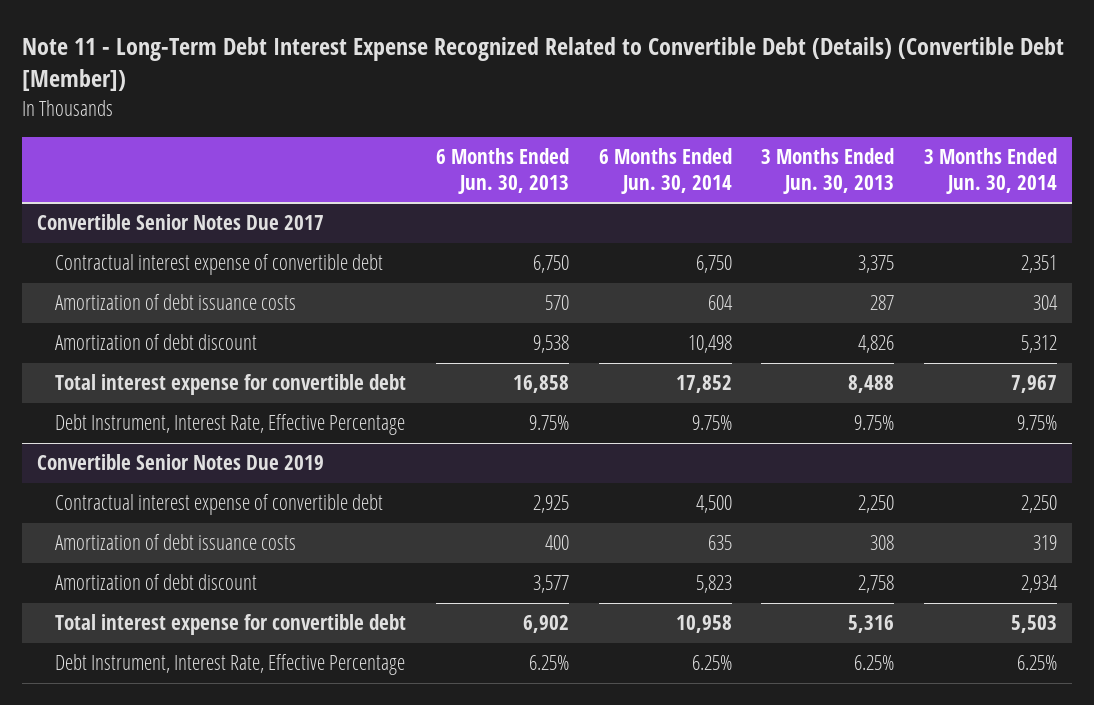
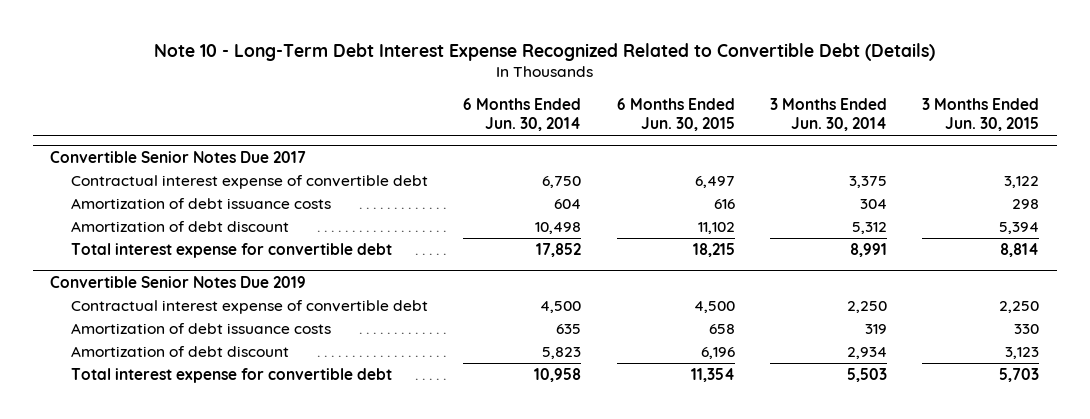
[22,36,1065,92] Note 11 - Long-Term Debt Interest Expense Recognized Related to Convertible Debt (Details) (Convertible Debt [Member]) -> [153,42,935,61] Note 10 - Long-Term Debt Interest Expense Recognized Related to Convertible Debt (Details)
[435,148,569,194] 6 Months Ended Jun. 30, 2013 -> none
[761,148,895,194] 3 Months Ended Jun. 30, 2013 -> none
none -> [616,97,735,132] 6 Months Ended Jun. 30, 2015
none -> [922,97,1040,132] 3 Months Ended Jun. 30, 2015
[1021,255,1058,274] 2,351 -> [849,176,888,189] 3,375
[54,414,405,436] Debt Instrument, Interest Rate, Effective Percentage -> none
[1011,375,1058,394] 7,967 -> [850,243,888,258] 8,991
[54,654,405,676] Debt Instrument, Interest Rate, Effective Percentage -> none

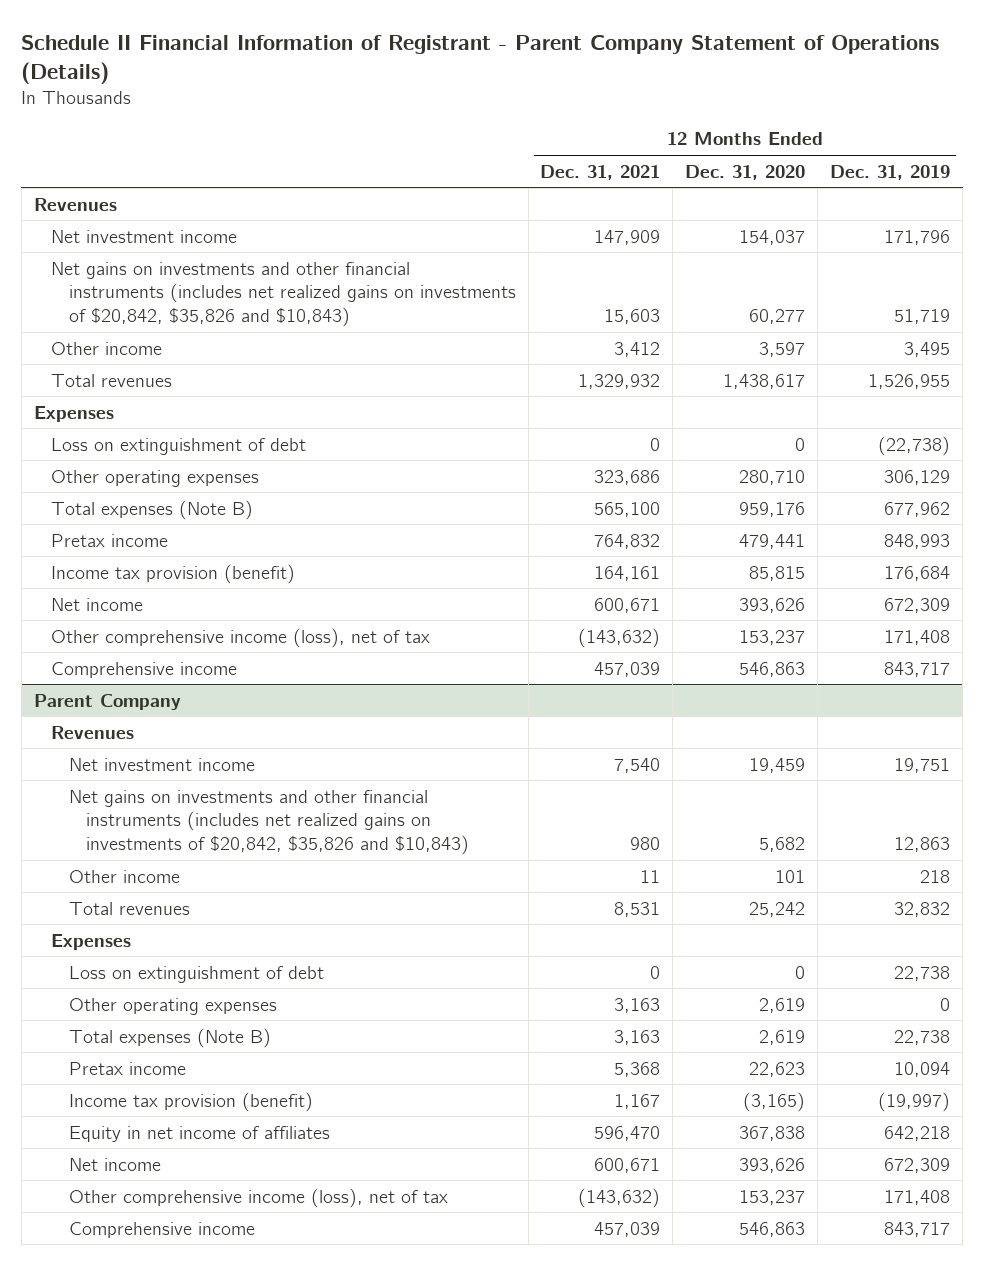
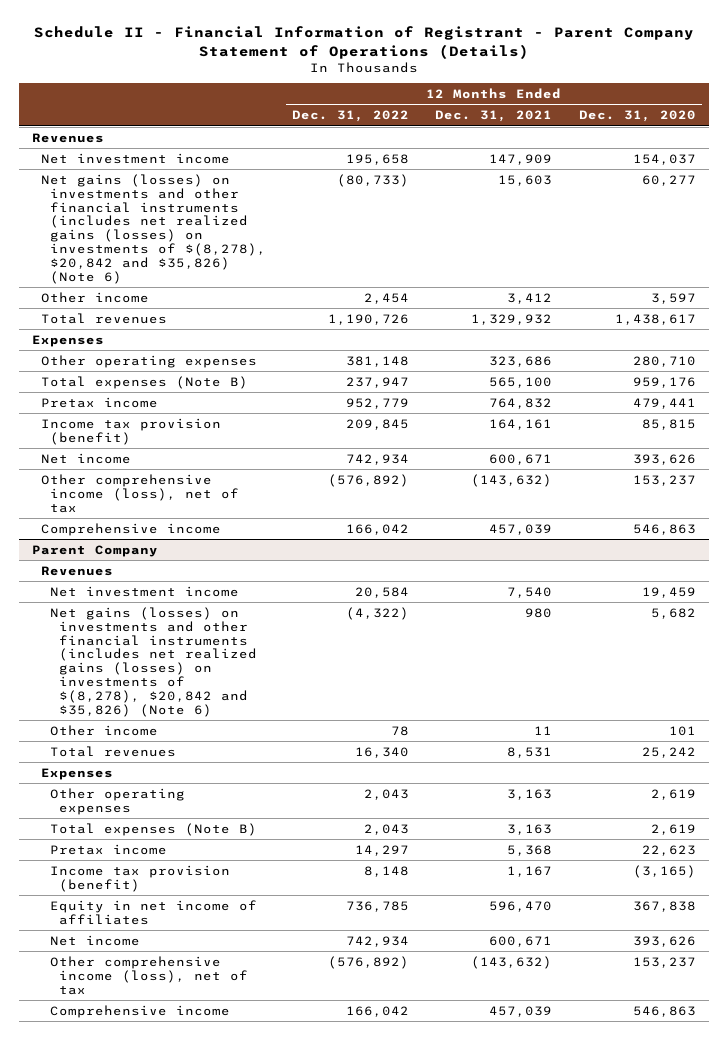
[21,35,940,85] Schedule II Financial Information of Registrant - Parent Company Statement of Operations (Details) -> [33,26,694,59] Schedule II - Financial Information of Registrant - Parent Company Statement of Operations (Details)
[830,164,951,180] Dec. 31, 2019 -> none
none -> [292,110,410,123] Dec. 31, 2022
[51,261,516,327] Net gains on investments and other financial instruments (includes net realized gains on investments of $20,842, $35,826 and $10,843) -> [41,173,267,284] Net gains (losses) on investments and other financial instruments (includes net realized gains (losses) on investments of $(8,278), $20,842 and $35,826) (Note 6)
[51,437,307,455] Loss on extinguishment of debt -> none
[68,789,469,855] Net gains on investments and other financial instruments (includes net realized gains on investments of $20,842, $35,826 and $10,843) -> [50,606,258,717] Net gains (losses) on investments and other financial instruments (includes net realized gains (losses) on investments of $(8,278), $20,842 and $35,826) (Note 6)
[68,965,324,983] Loss on extinguishment of debt -> none

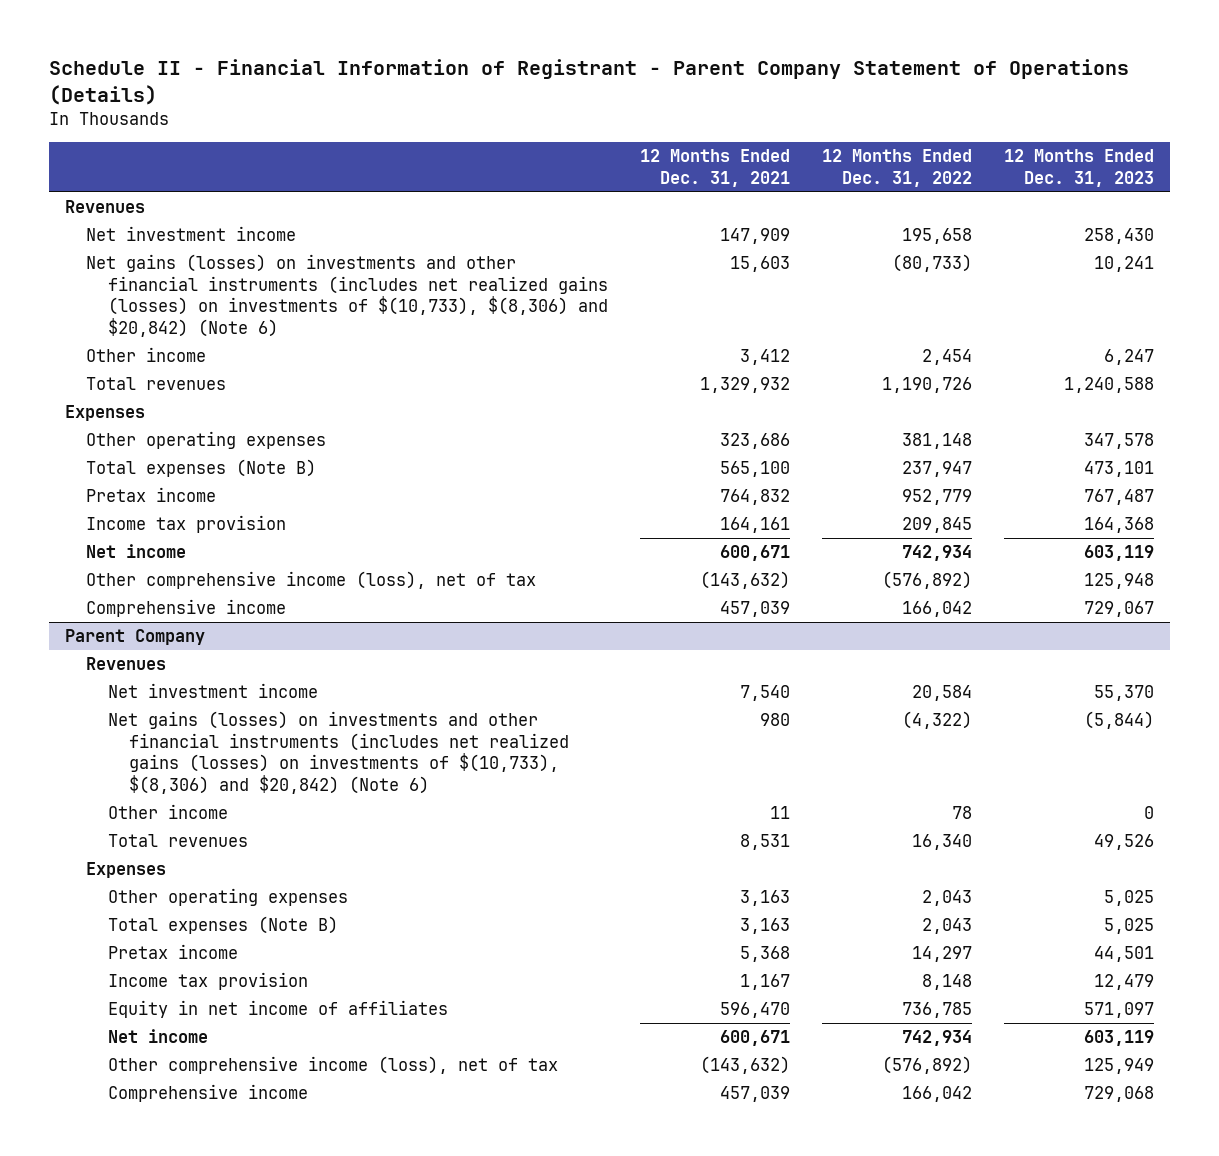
[578,110,696,123] Dec. 31, 2020 -> none
none -> [1004,149,1155,187] 12 Months Ended Dec. 31, 2023
[41,173,267,284] Net gains (losses) on investments and other financial instruments (includes net realized gains (losses) on investments of $(8,278), $20,842 and $35,826) (Note 6) -> [86,254,608,337] Net gains (losses) on investments and other financial instruments (includes net realized gains (losses) on investments of $(10,733), $(8,306) and $20,842) (Note 6)
[41,417,222,445] Income tax provision (benefit) -> [86,515,287,534] Income tax provision
[50,606,258,717] Net gains (losses) on investments and other financial instruments (includes net realized gains (losses) on investments of $(8,278), $20,842 and $35,826) (Note 6) -> [107,711,570,794] Net gains (losses) on investments and other financial instruments (includes net realized gains (losses) on investments of $(10,733), $(8,306) and $20,842) (Note 6)
[50,864,231,892] Income tax provision (benefit) -> [107,972,308,991] Income tax provision

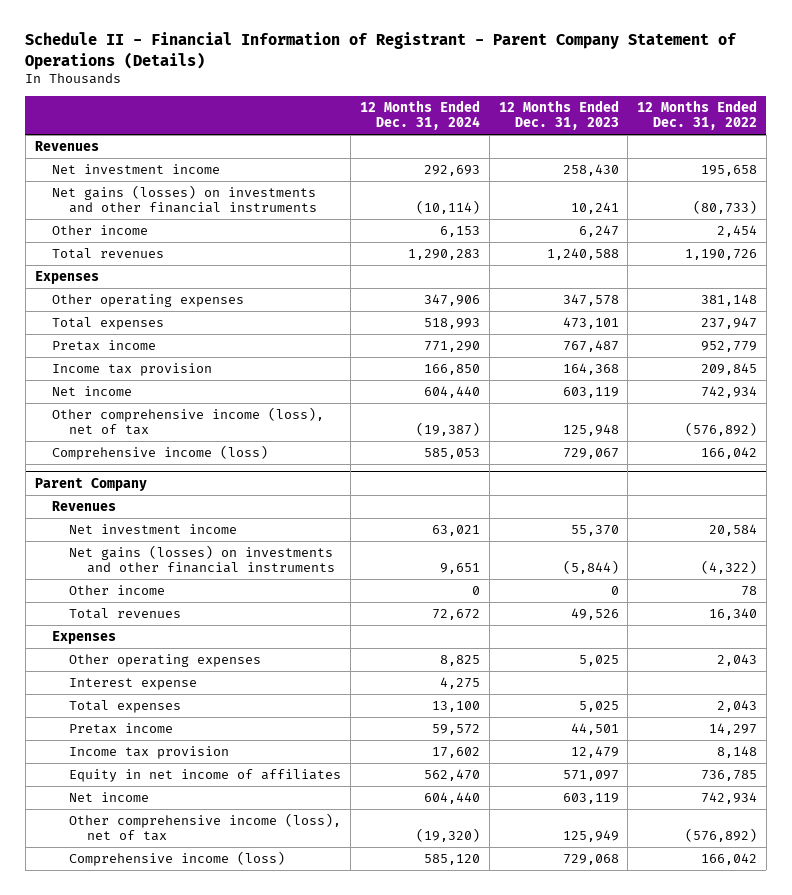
[639,149,790,187] 12 Months Ended Dec. 31, 2021 -> none
none -> [359,100,480,131] 12 Months Ended Dec. 31, 2024
[86,254,608,337] Net gains (losses) on investments and other financial instruments (includes net realized gains (losses) on investments of $(10,733), $(8,306) and $20,842) (Note 6) -> [51,185,318,214] Net gains (losses) on investments and other financial instruments
[86,459,317,478] Total expenses (Note B) -> [51,317,164,331] Total expenses
[86,599,287,618] Comprehensive income -> [51,445,268,461] Comprehensive income (loss)
[107,711,570,794] Net gains (losses) on investments and other financial instruments (includes net realized gains (losses) on investments of $(10,733), $(8,306) and $20,842) (Note 6) -> [69,545,335,574] Net gains (losses) on investments and other financial instruments
none -> [69,678,198,691] Interest expense
[107,916,338,935] Total expenses (Note B) -> [69,700,182,714] Total expenses
[107,1084,308,1103] Comprehensive income -> [69,851,286,867] Comprehensive income (loss)

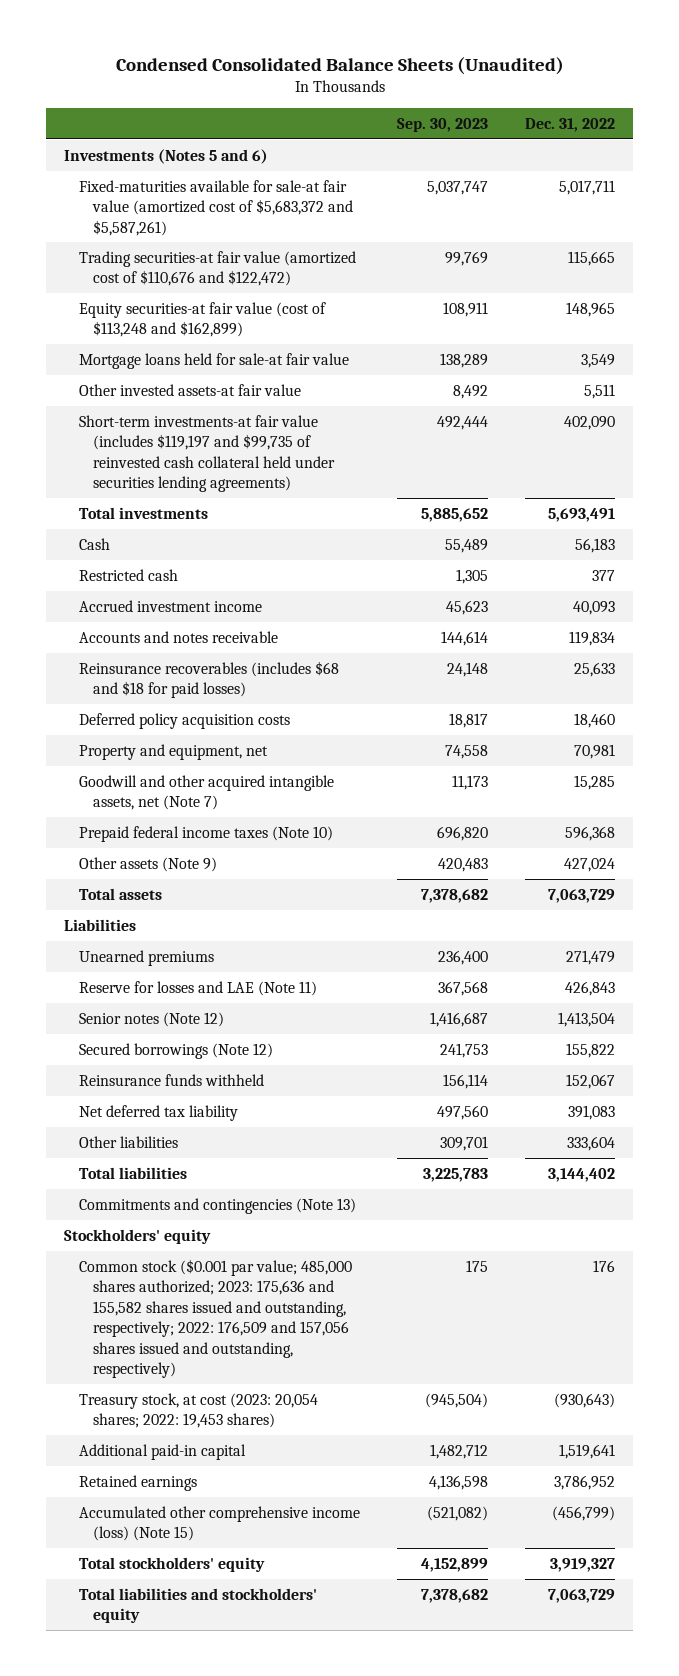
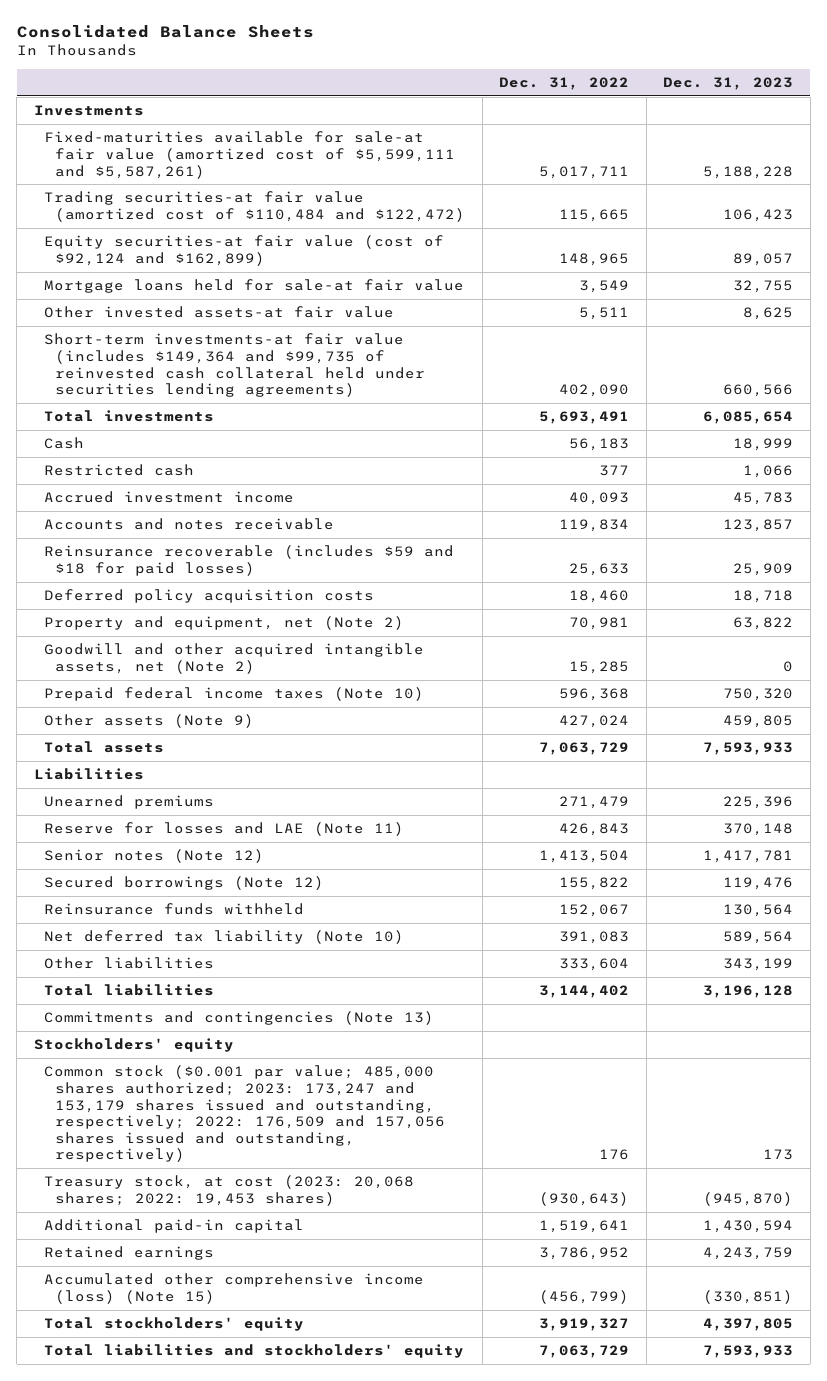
[115,56,564,75] Condensed Consolidated Balance Sheets (Unaudited) -> [16,25,314,39] Consolidated Balance Sheets
[396,118,488,133] Sep. 30, 2023 -> none
none -> [663,76,794,90] Dec. 31, 2023
[64,148,269,164] Investments (Notes 5 and 6) -> [33,105,144,117] Investments
[78,179,353,236] Fixed-maturities available for sale-at fair value (amortized cost of $5,683,372 and $5,587,261) -> [44,131,456,179] Fixed-maturities available for sale-at fair value (amortized cost of $5,599,111 and $5,587,261)
[78,250,356,287] Trading securities-at fair value (amortized cost of $110,676 and $122,472) -> [44,191,466,222] Trading securities-at fair value (amortized cost of $110,484 and $122,472)
[78,301,326,338] Equity securities-at fair value (cost of $113,248 and $162,899) -> [44,235,445,266] Equity securities-at fair value (cost of $92,124 and $162,899)
[78,414,335,493] Short-term investments-at fair value (includes $119,197 and $99,735 of reinvested cash collateral held under securities lending agreements) -> [44,333,426,398] Short-term investments-at fair value (includes $149,364 and $99,735 of reinvested cash collateral held under securities lending agreements)
[78,660,339,699] Reinsurance recoverables (includes $68 and $18 for paid losses) -> [44,545,455,576] Reinsurance recoverable (includes $59 and $18 for paid losses)
[78,743,268,760] Property and equipment, net -> [44,616,405,631] Property and equipment, net (Note 2)
[78,774,334,811] Goodwill and other acquired intangible assets, net (Note 7) -> [44,643,425,674] Goodwill and other acquired intangible assets, net (Note 2)
[78,1104,238,1121] Net deferred tax liability -> [44,930,405,945] Net deferred tax liability (Note 10)
[78,1258,352,1378] Common stock ($0.001 par value; 485,000 shares authorized; 2023: 175,636 and 155,582 shares issued and outstanding, respectively; 2022: 176,509 and 157,056 shares issued and outstanding, respectively) -> [44,1065,446,1163] Common stock ($0.001 par value; 485,000 shares authorized; 2023: 173,247 and 153,179 shares issued and outstanding, respectively; 2022: 176,509 and 157,056 shares issued and outstanding, respectively)
[78,1392,318,1429] Treasury stock, at cost (2023: 20,054 shares; 2022: 19,453 shares) -> [44,1175,415,1206] Treasury stock, at cost (2023: 20,068 shares; 2022: 19,453 shares)

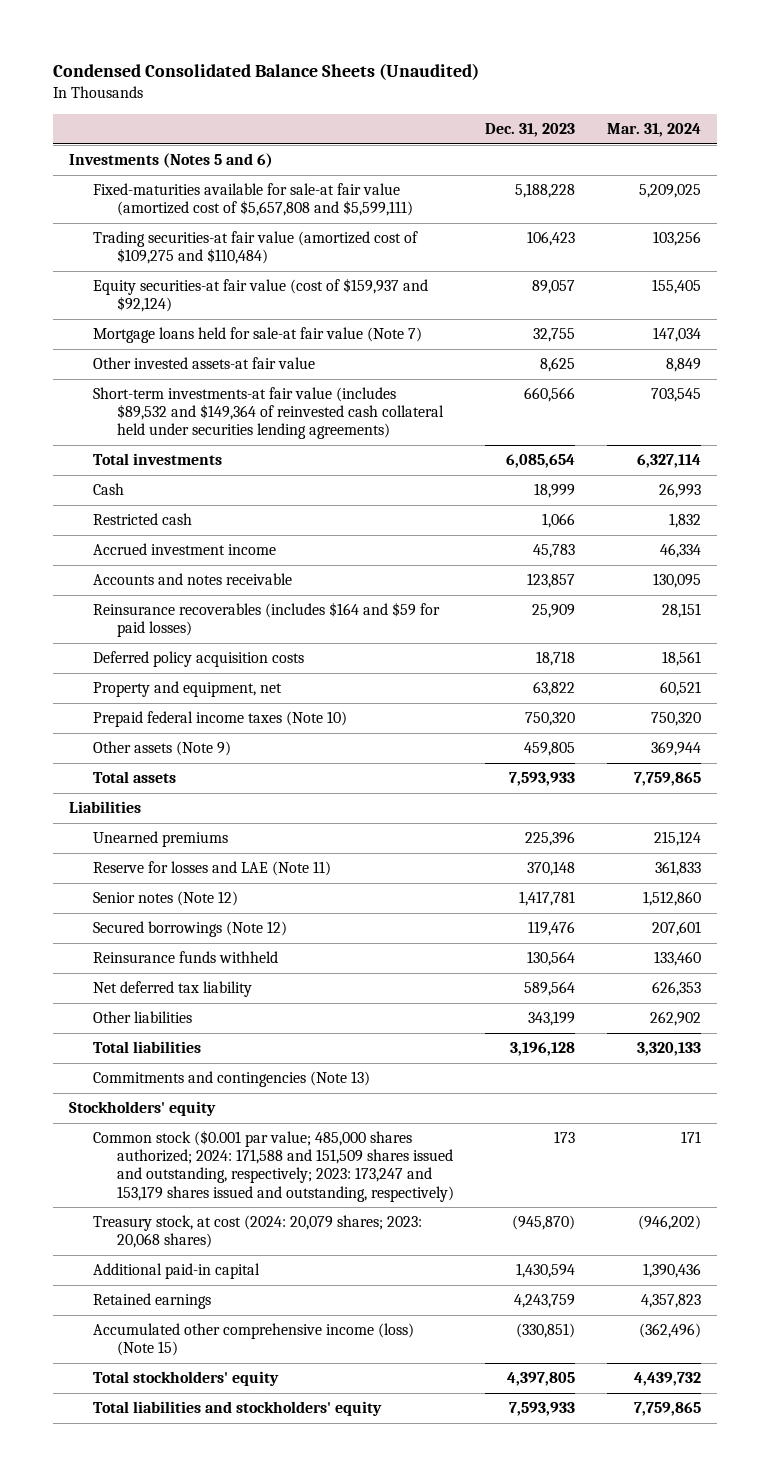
[16,25,314,39] Consolidated Balance Sheets -> [53,63,480,81] Condensed Consolidated Balance Sheets (Unaudited)
[499,76,630,90] Dec. 31, 2022 -> none
none -> [607,123,702,138] Mar. 31, 2024
[33,105,144,117] Investments -> [69,153,274,169] Investments (Notes 5 and 6)
[44,131,456,179] Fixed-maturities available for sale-at fair value (amortized cost of $5,599,111 and $5,587,261) -> [92,183,413,217] Fixed-maturities available for sale-at fair value (amortized cost of $5,657,808 and $5,599,111)
[44,191,466,222] Trading securities-at fair value (amortized cost of $110,484 and $122,472) -> [92,231,418,265] Trading securities-at fair value (amortized cost of $109,275 and $110,484)
[44,235,445,266] Equity securities-at fair value (cost of $92,124 and $162,899) -> [92,278,428,313] Equity securities-at fair value (cost of $159,937 and $92,124)
[44,279,465,294] Mortgage loans held for sale-at fair value -> [92,327,422,344] Mortgage loans held for sale-at fair value (Note 7)
[44,333,426,398] Short-term investments-at fair value (includes $149,364 and $99,735 of reinvested cash collateral held under securities lending agreements) -> [92,387,444,440] Short-term investments-at fair value (includes $89,532 and $149,364 of reinvested cash collateral held under securities lending agreements)
[44,545,455,576] Reinsurance recoverable (includes $59 and $18 for paid losses) -> [92,602,440,638] Reinsurance recoverables (includes $164 and $59 for paid losses)
[44,643,425,674] Goodwill and other acquired intangible assets, net (Note 2) -> none
[44,616,405,631] Property and equipment, net (Note 2) -> [92,681,282,698] Property and equipment, net
[44,930,405,945] Net deferred tax liability (Note 10) -> [92,981,252,998] Net deferred tax liability
[44,1065,446,1163] Common stock ($0.001 par value; 485,000 shares authorized; 2023: 173,247 and 153,179 shares issued and outstanding, respectively; 2022: 176,509 and 157,056 shares issued and outstanding, respectively) -> [92,1130,454,1202] Common stock ($0.001 par value; 485,000 shares authorized; 2024: 171,588 and 151,509 shares issued and outstanding, respectively; 2023: 173,247 and 153,179 shares issued and outstanding, respectively)
[44,1175,415,1206] Treasury stock, at cost (2023: 20,068 shares; 2022: 19,453 shares) -> [92,1215,422,1249] Treasury stock, at cost (2024: 20,079 shares; 2023: 20,068 shares)

